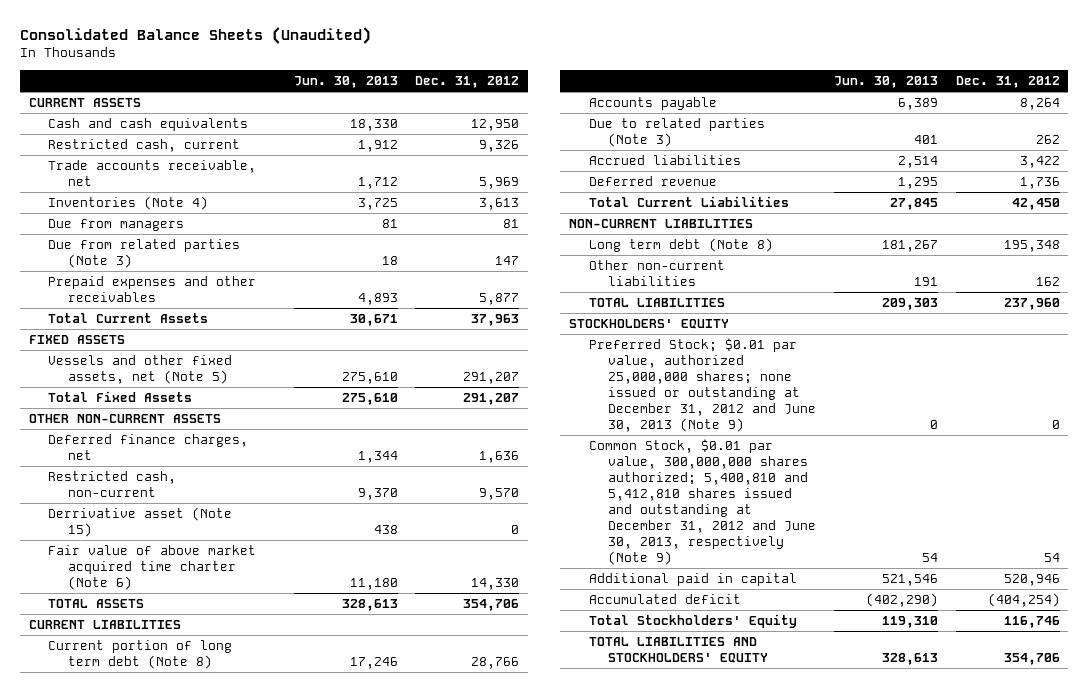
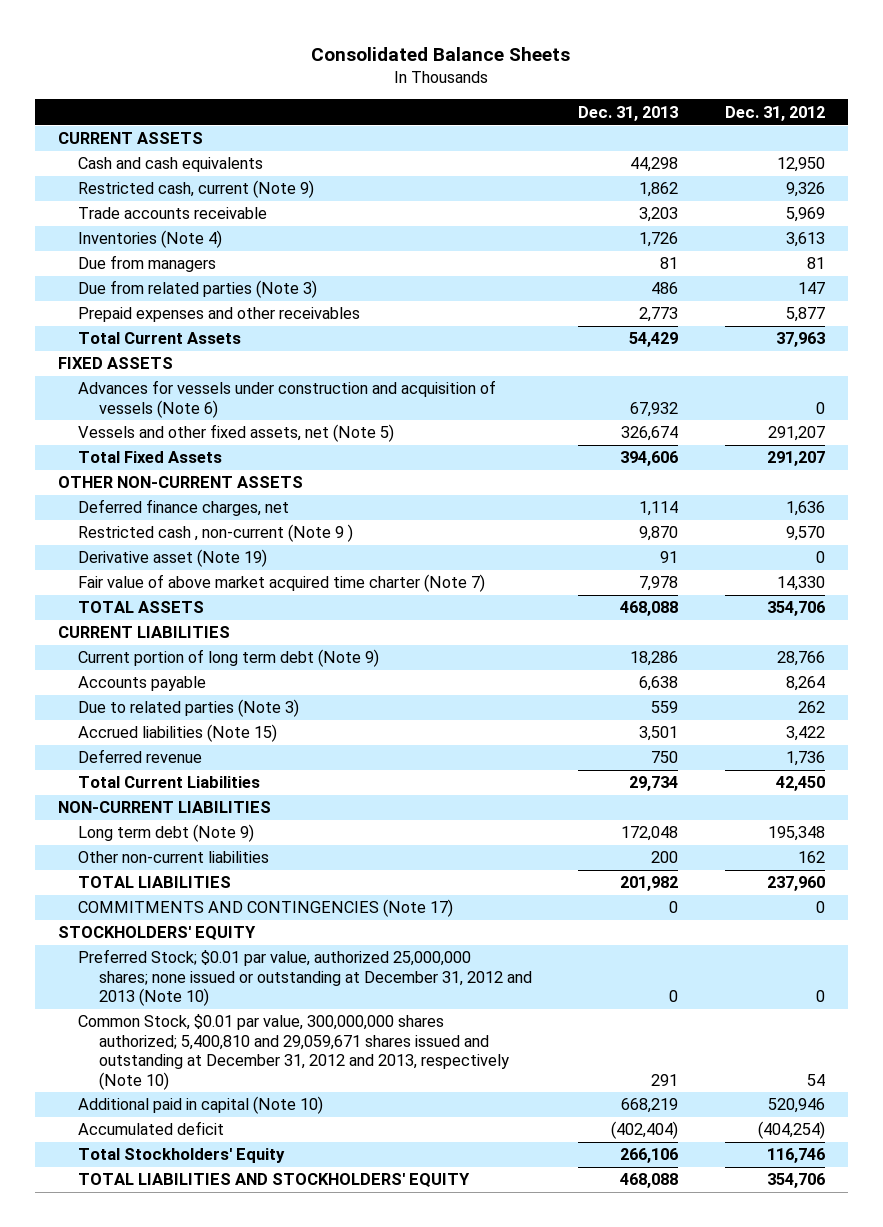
[19,26,371,44] Consolidated Balance Sheets (Unaudited) -> [311,46,571,61] Consolidated Balance Sheets
[293,76,398,89] Jun. 30, 2013 -> none
none -> [578,105,679,121] Dec. 31, 2013
[48,139,241,153] Restricted cash, current -> [78,180,315,199] Restricted cash, current (Note 9)
[48,160,257,187] Trade accounts receivable, net -> [78,207,268,220] Trade accounts receivable
none -> [78,380,497,418] Advances for vessels under construction and acquisition of vessels (Note 6)
[48,471,177,498] Restricted cash, non-current -> [78,524,354,543] Restricted cash , non-current (Note 9 )
[48,507,233,538] Derrivative asset (Note 15) -> [78,549,268,568] Derivative asset (Note 19)
[48,545,257,591] Fair value of above market acquired time charter (Note 6) -> [78,574,486,593] Fair value of above market acquired time charter (Note 7)
[48,640,233,670] Current portion of long term debt (Note 8) -> [78,649,380,668] Current portion of long term debt (Note 9)
[588,155,741,166] Accrued liabilities -> [78,724,278,743] Accrued liabilities (Note 15)
[588,238,773,253] Long term debt (Note 8) -> [78,824,255,843] Long term debt (Note 9)
none -> [78,899,454,918] COMMITMENTS AND CONTINGENCIES (Note 17)
[588,338,817,433] Preferred Stock; $0.01 par value, authorized 25,000,000 shares; none issued or outstanding at December 31, 2012 and June 30, 2013 (Note 9) -> [78,949,532,1007] Preferred Stock; $0.01 par value, authorized 25,000,000 shares; none issued or outstanding at December 31, 2012 and 2013 (Note 10)
[588,439,817,566] Common Stock, $0.01 par value, 300,000,000 shares authorized; 5,400,810 and 5,412,810 shares issued and outstanding at December 31, 2012 and June 30, 2013, respectively (Note 9) -> [78,1014,509,1090] Common Stock, $0.01 par value, 300,000,000 shares authorized; 5,400,810 and 29,059,671 shares issued and outstanding at December 31, 2012 and 2013, respectively (Note 10)
[588,573,797,587] Additional paid in capital -> [78,1096,324,1115] Additional paid in capital (Note 10)

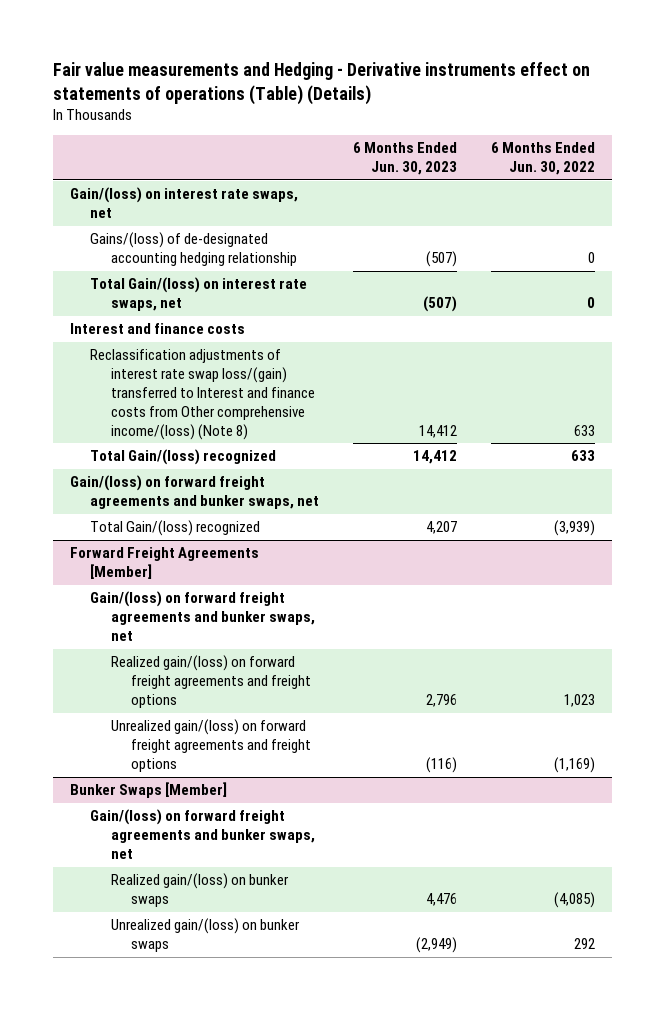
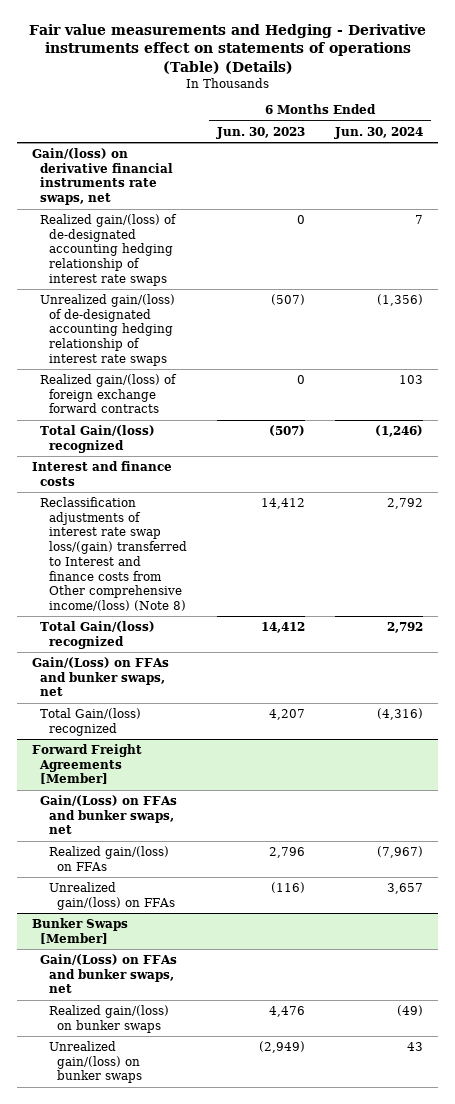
[491,142,596,176] 6 Months Ended Jun. 30, 2022 -> none
none -> [334,126,424,139] Jun. 30, 2024
[90,277,308,312] Total Gain/(loss) on interest rate swaps, net -> none
[69,187,298,219] Gain/(loss) on interest rate swaps, net -> [32,148,174,206] Gain/(loss) on derivative financial instruments rate swaps, net
none -> [40,214,178,286] Realized gain/(loss) of de-designated accounting hedging relationship of interest rate swaps
[90,232,297,267] Gains/(loss) of de-designated accounting hedging relationship -> [40,294,176,366] Unrealized gain/(loss) of de-designated accounting hedging relationship of interest rate swaps
none -> [40,374,178,414] Realized gain/(loss) of foreign exchange forward contracts
none -> [40,425,156,453] Total Gain/(loss) recognized
[69,475,320,510] Gain/(loss) on forward freight agreements and bunker swaps, net -> [32,657,170,697] Gain/(Loss) on FFAs and bunker swaps, net
[90,591,315,641] Gain/(loss) on forward freight agreements and bunker swaps, net -> [40,795,178,835] Gain/(Loss) on FFAs and bunker swaps, net
[110,655,312,708] Realized gain/(loss) on forward freight agreements and freight options -> [48,846,169,871] Realized gain/(loss) on FFAs
[110,719,312,772] Unrealized gain/(loss) on forward freight agreements and freight options -> [48,882,175,910] Unrealized gain/(loss) on FFAs
[90,809,315,859] Gain/(loss) on forward freight agreements and bunker swaps, net -> [40,954,178,994] Gain/(Loss) on FFAs and bunker swaps, net

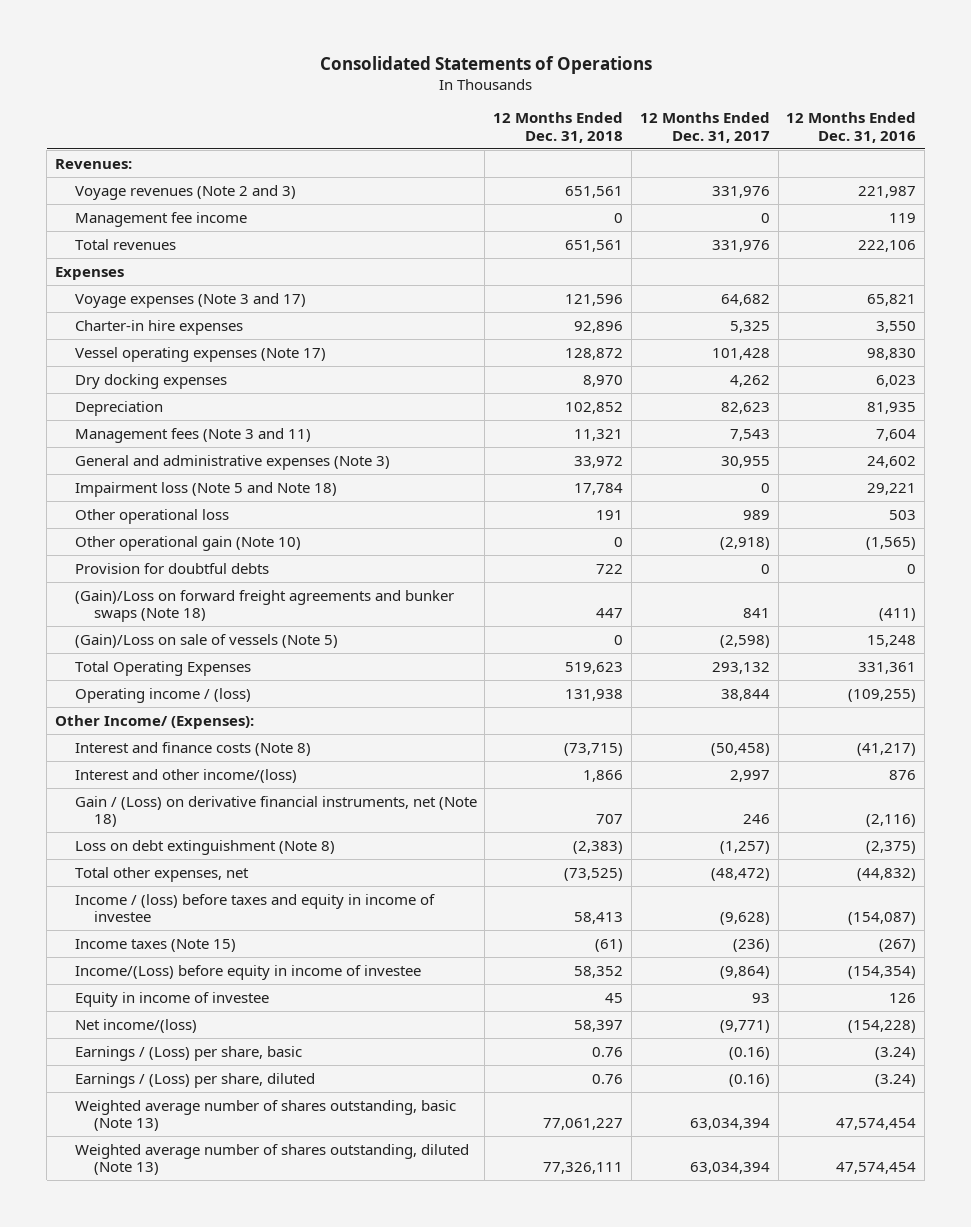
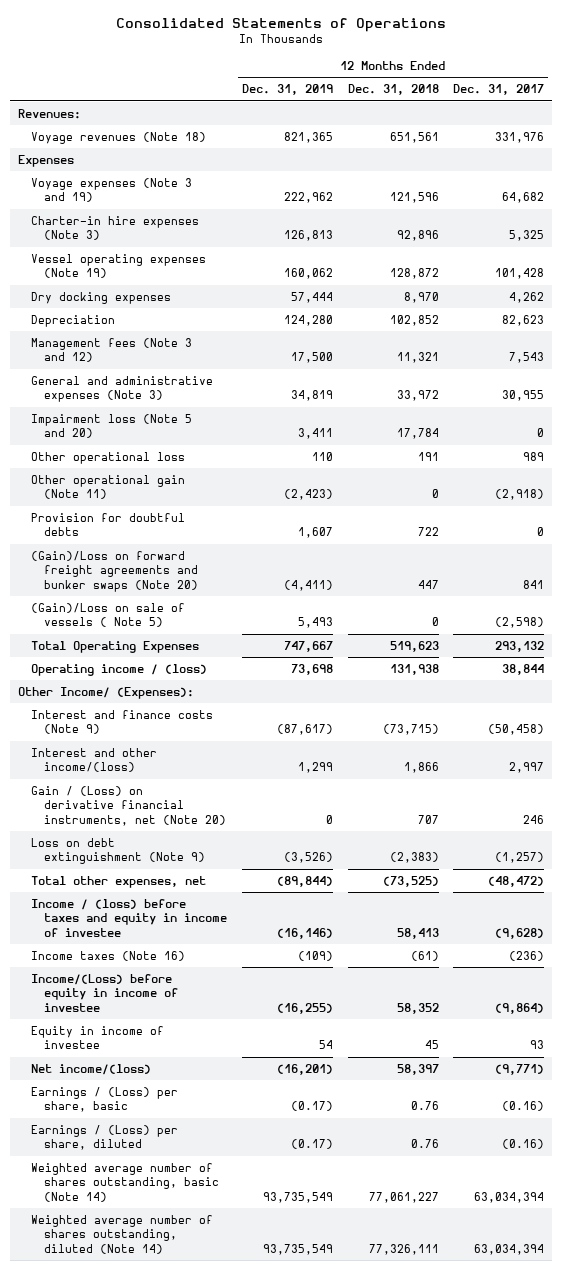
[786,112,917,143] 12 Months Ended Dec. 31, 2016 -> none
none -> [241,84,333,96] Dec. 31, 2019
[74,184,296,200] Voyage revenues (Note 2 and 3) -> none
[74,211,247,227] Management fee income -> none
[74,238,176,250] Total revenues -> [30,131,206,144] Voyage revenues (Note 18)
[74,292,306,308] Voyage expenses (Note 3 and 17) -> [30,177,192,203] Voyage expenses (Note 3 and 19)
[74,319,243,335] Charter-in hire expenses -> [30,215,199,241] Charter-in hire expenses (Note 3)
[74,346,326,362] Vessel operating expenses (Note 17) -> [30,253,206,279] Vessel operating expenses (Note 19)
[74,427,311,443] Management fees (Note 3 and 11) -> [30,337,192,363] Management fees (Note 3 and 12)
[74,481,337,497] Impairment loss (Note 5 and Note 18) -> [30,413,192,439] Impairment loss (Note 5 and 20)
[74,535,301,551] Other operational gain (Note 10) -> [30,474,185,500] Other operational gain (Note 11)
[74,589,454,622] (Gain)/Loss on forward freight agreements and bunker swaps (Note 18) -> [30,550,199,592] (Gain)/Loss on forward freight agreements and bunker swaps (Note 20)
[74,633,338,648] (Gain)/Loss on sale of vessels (Note 5) -> [30,602,185,628] (Gain)/Loss on sale of vessels ( Note 5)
[74,741,311,756] Interest and finance costs (Note 8) -> [30,709,213,735] Interest and finance costs (Note 9)
[74,795,477,827] Gain / (Loss) on derivative financial instruments, net (Note 18) -> [30,785,227,826] Gain / (Loss) on derivative financial instruments, net (Note 20)
[74,839,335,855] Loss on debt extinguishment (Note 8) -> [30,837,206,865] Loss on debt extinguishment (Note 9)
[74,938,236,952] Income taxes (Note 15) -> [30,950,185,961] Income taxes (Note 16)
[74,1099,456,1131] Weighted average number of shares outstanding, basic (Note 13) -> [30,1162,220,1202] Weighted average number of shares outstanding, basic (Note 14)
[74,1143,469,1175] Weighted average number of shares outstanding, diluted (Note 13) -> [30,1214,213,1254] Weighted average number of shares outstanding, diluted (Note 14)

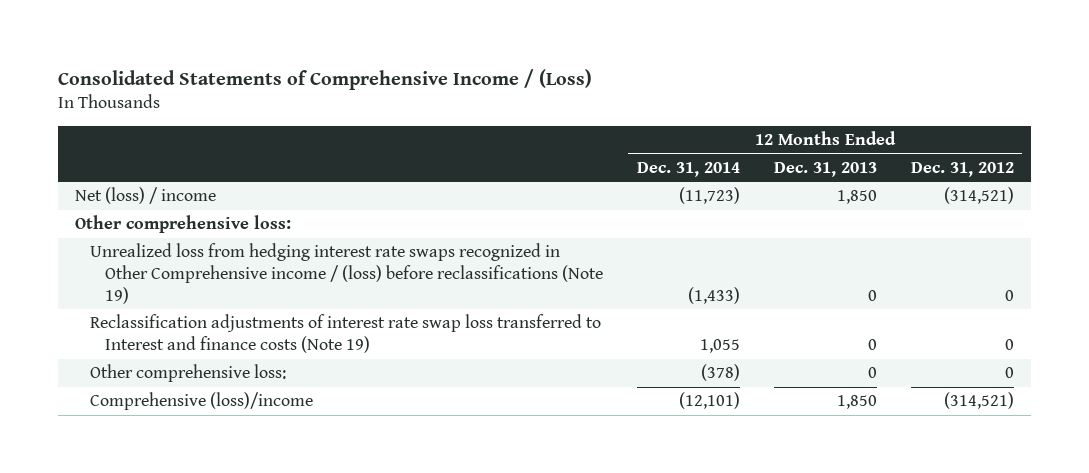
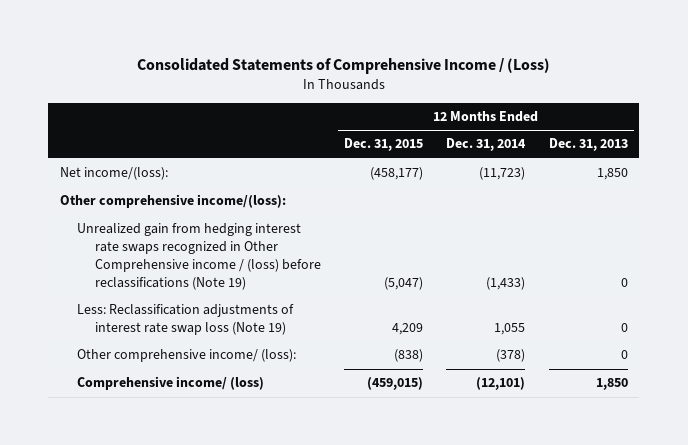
[910,161,1014,177] Dec. 31, 2012 -> none
none -> [344,138,424,152] Dec. 31, 2015
[75,187,217,205] Net (loss) / income -> [60,167,169,181] Net income/(loss):
[75,215,292,234] Other comprehensive loss: -> [60,194,287,209] Other comprehensive income/(loss):
[90,243,603,305] Unrealized loss from hedging interest rate swaps recognized in Other Comprehensive income / (loss) before reclassifications (Note 19) -> [77,223,321,290] Unrealized gain from hedging interest rate swaps recognized in Other Comprehensive income / (loss) before reclassifications (Note 19)
[90,314,602,354] Reclassification adjustments of interest rate swap loss transferred to Interest and finance costs (Note 19) -> [77,304,295,336] Less: Reclassification adjustments of interest rate swap loss (Note 19)
[90,364,287,383] Other comprehensive loss: -> [77,349,297,363] Other comprehensive income/ (loss):
[90,392,314,411] Comprehensive (loss)/income -> [77,376,265,391] Comprehensive income/ (loss)

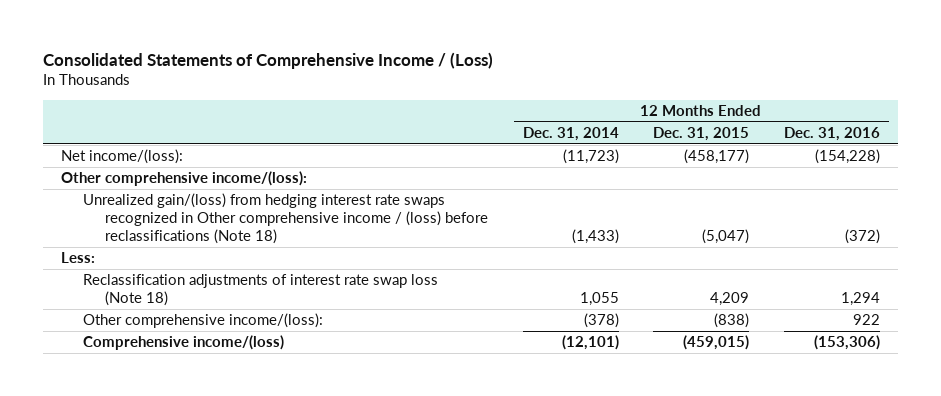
[548,138,628,152] Dec. 31, 2013 -> none
none -> [784,126,881,141] Dec. 31, 2016
[77,223,321,290] Unrealized gain from hedging interest rate swaps recognized in Other Comprehensive income / (loss) before reclassifications (Note 19) -> [82,193,488,245] Unrealized gain/(loss) from hedging interest rate swaps recognized in Other comprehensive income / (loss) before reclassifications (Note 18)
none -> [60,252,95,264] Less:
[77,304,295,336] Less: Reclassification adjustments of interest rate swap loss (Note 19) -> [82,274,438,307] Reclassification adjustments of interest rate swap loss (Note 18)
[77,349,297,363] Other comprehensive income/ (loss): -> [82,313,323,329] Other comprehensive income/(loss):
[77,376,265,391] Comprehensive income/ (loss) -> [82,335,284,351] Comprehensive income/(loss)

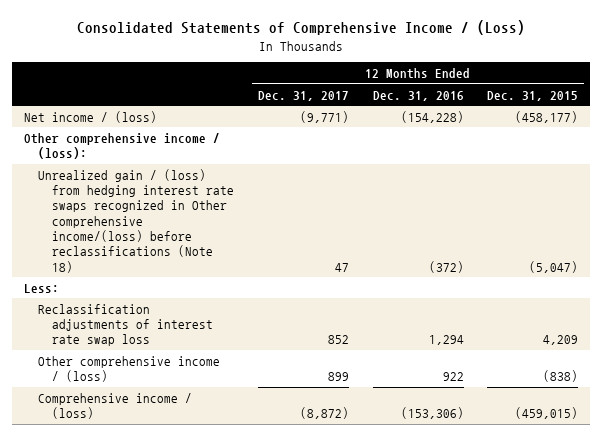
[522,126,619,141] Dec. 31, 2014 -> none
none -> [257,90,349,101] Dec. 31, 2017
[60,149,183,165] Net income/(loss): -> [24,110,158,123] Net income / (loss)
[60,171,307,187] Other comprehensive income/(loss): -> [24,132,221,160] Other comprehensive income / (loss):
[82,193,488,245] Unrealized gain/(loss) from hedging interest rate swaps recognized in Other comprehensive income / (loss) before reclassifications (Note 18) -> [38,168,235,273] Unrealized gain / (loss) from hedging interest rate swaps recognized in Other comprehensive income/(loss) before reclassifications (Note 18)
[82,274,438,307] Reclassification adjustments of interest rate swap loss (Note 18) -> [38,303,214,347] Reclassification adjustments of interest rate swap loss
[82,313,323,329] Other comprehensive income/(loss): -> [38,355,221,383] Other comprehensive income / (loss)
[82,335,284,351] Comprehensive income/(loss) -> [38,392,193,420] Comprehensive income / (loss)

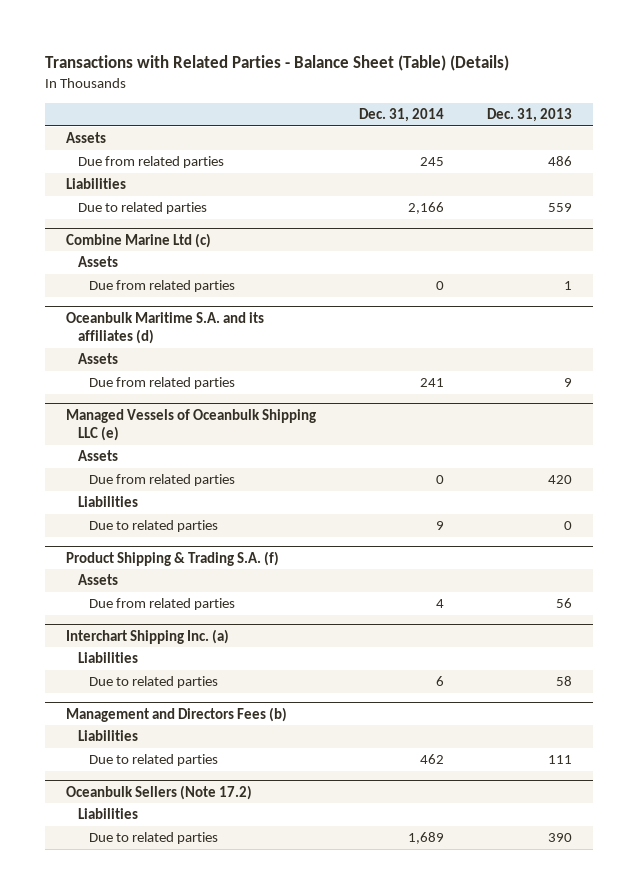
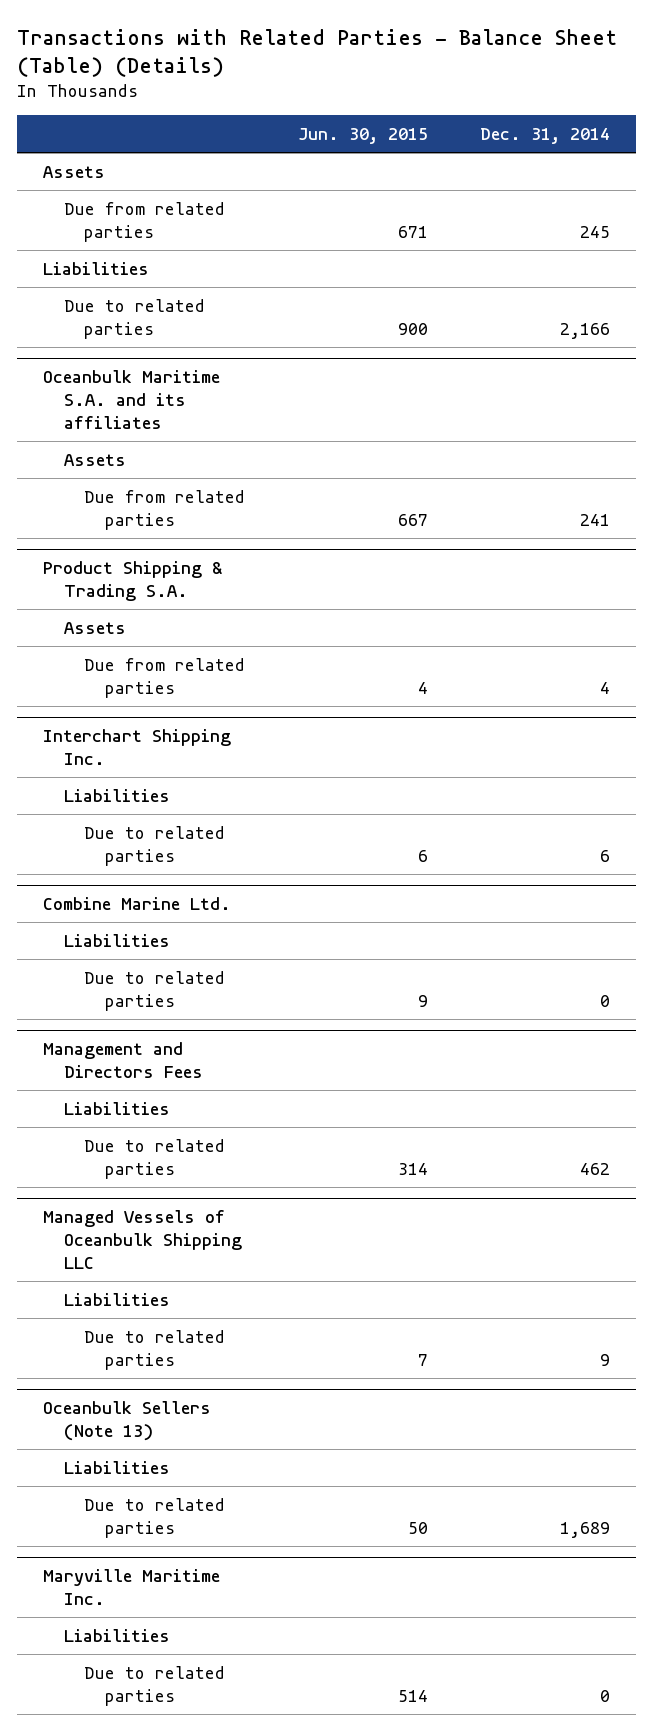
[486,107,572,122] Dec. 31, 2013 -> none
none -> [297,128,428,145] Jun. 30, 2015
[66,232,212,248] Combine Marine Ltd (c) -> none
[77,256,118,268] Assets -> none
[89,280,236,293] Due from related parties -> none
[66,311,265,345] Oceanbulk Maritime S.A. and its affiliates (d) -> [42,370,220,429] Oceanbulk Maritime S.A. and its affiliates
[66,408,317,442] Managed Vessels of Oceanbulk Shipping LLC (e) -> none
[77,450,118,462] Assets -> none
[89,474,236,487] Due from related parties -> none
[77,496,138,508] Liabilities -> none
[89,520,219,533] Due to related parties -> none
[66,550,280,566] Product Shipping & Trading S.A. (f) -> [42,561,222,601] Product Shipping & Trading S.A.
[66,628,230,644] Interchart Shipping Inc. (a) -> [42,729,231,765] Interchart Shipping Inc.
[66,706,288,722] Management and Directors Fees (b) -> none
none -> [42,897,231,911] Combine Marine Ltd.
none -> [84,970,226,1011] Due to related parties
none -> [42,1042,203,1078] Management and Directors Fees
none -> [63,1101,170,1115] Liabilities
[66,784,253,800] Oceanbulk Sellers (Note 17.2) -> none
none -> [42,1210,242,1269] Managed Vessels of Oceanbulk Shipping LLC
none -> [84,1329,226,1370] Due to related parties
none -> [42,1401,211,1441] Oceanbulk Sellers (Note 13)
none -> [63,1460,170,1474] Liabilities
none -> [42,1569,220,1605] Maryville Maritime Inc.
none -> [63,1628,170,1642] Liabilities
none -> [84,1665,226,1706] Due to related parties

